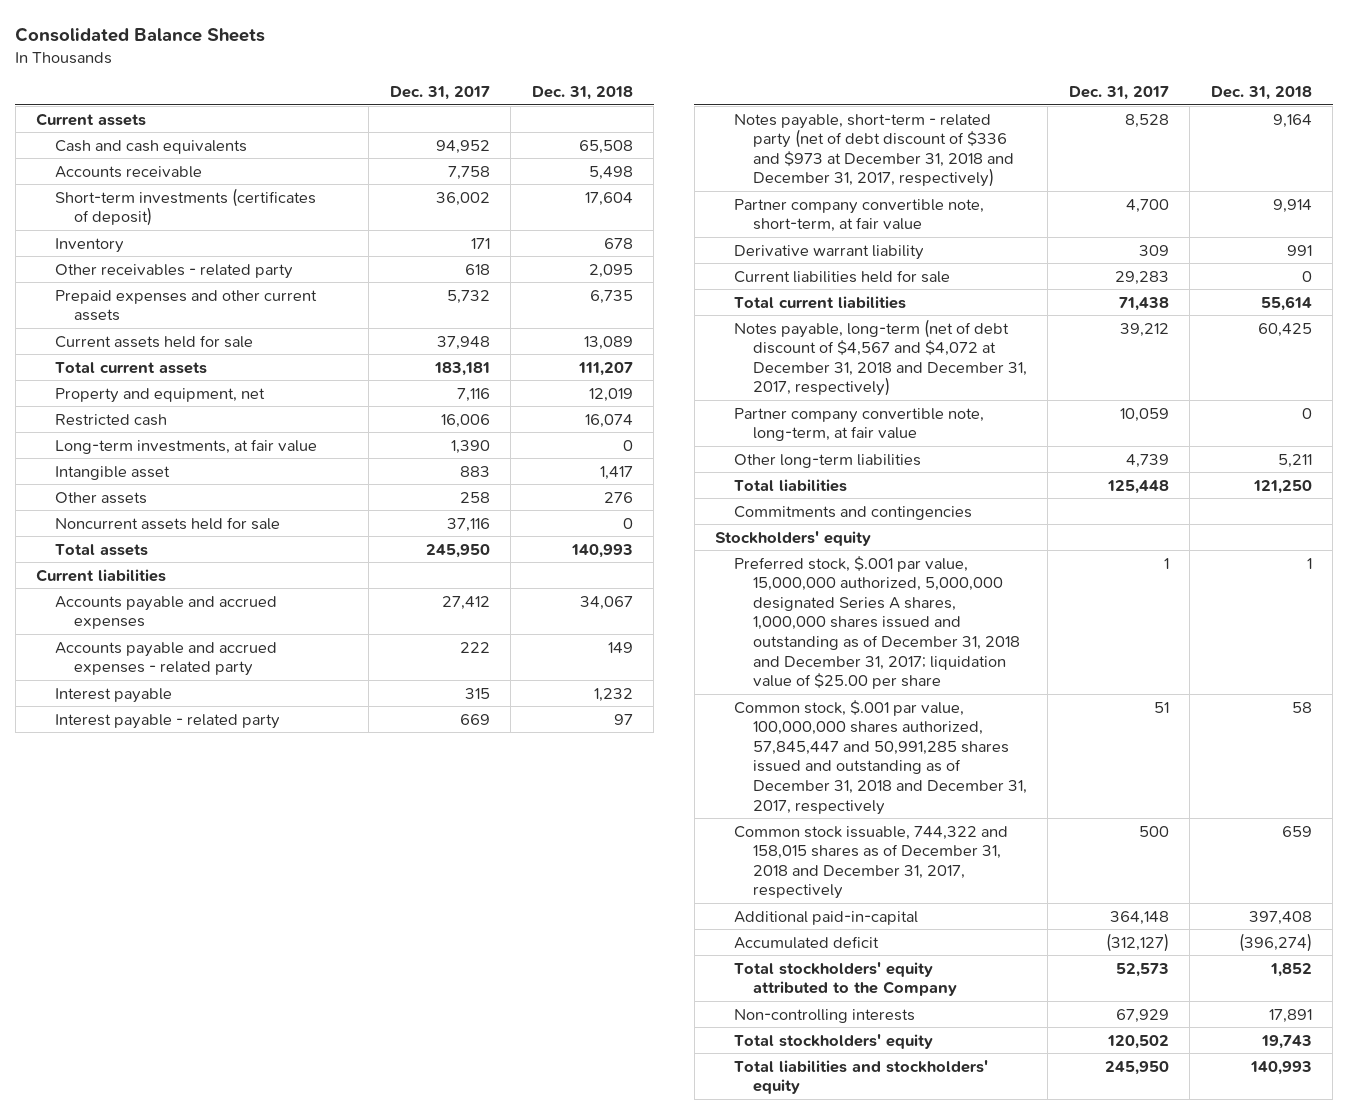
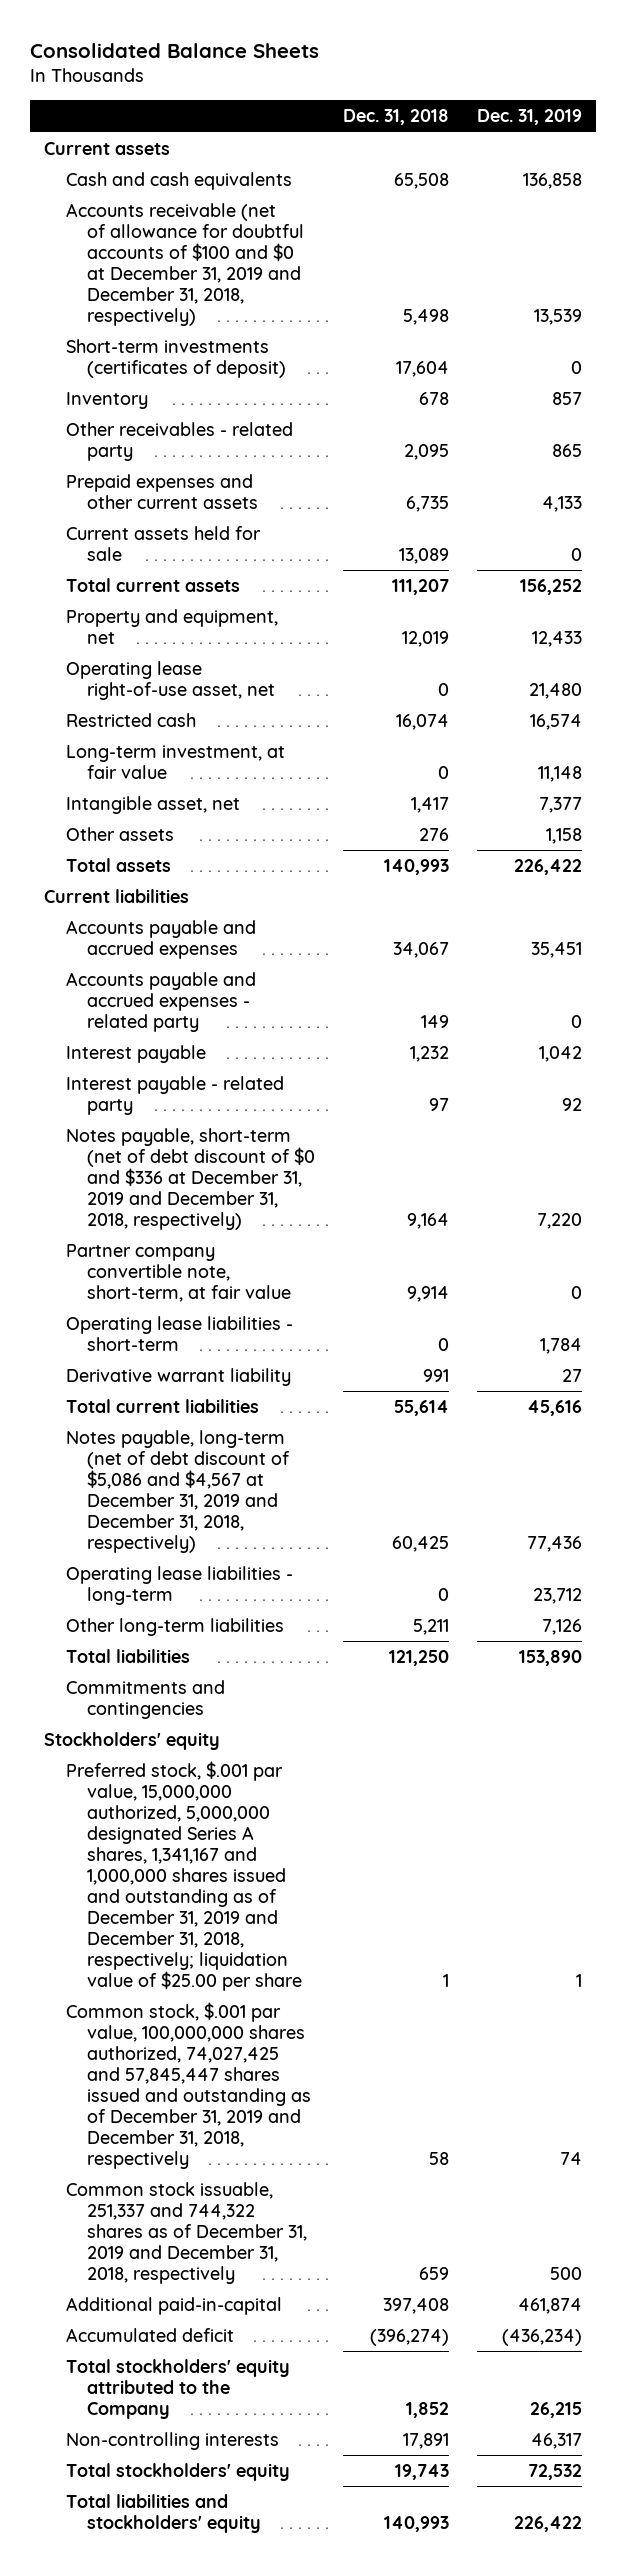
[389,86,490,101] Dec. 31, 2017 -> none
none -> [476,109,582,126] Dec. 31, 2019
[55,165,203,178] Accounts receivable -> [65,203,305,327] Accounts receivable (net of allowance for doubtful accounts of $100 and $0 at December 31, 2019 and December 31, 2018, respectively)
none -> [65,661,276,701] Operating lease right-of-use asset, net
[55,438,318,454] Long-term investments, at fair value -> [65,745,285,780] Long-term investment, at fair value
[55,465,171,480] Intangible asset -> [65,796,240,815] Intangible asset, net
[55,516,281,530] Noncurrent assets held for sale -> none
[734,113,1014,188] Notes payable, short-term - related party (net of debt discount of $336 and $973 at December 31, 2018 and December 31, 2017, respectively) -> [65,1128,316,1231] Notes payable, short-term (net of debt discount of $0 and $336 at December 31, 2019 and December 31, 2018, respectively)
none -> [65,1316,293,1352] Operating lease liabilities - short-term
[734,269,951,283] Current liabilities held for sale -> none
[734,407,985,442] Partner company convertible note, long-term, at fair value -> none
[734,318,1027,397] Notes payable, long-term (net of debt discount of $4,567 and $4,072 at December 31, 2018 and December 31, 2017, respectively) -> [65,1430,291,1554] Notes payable, long-term (net of debt discount of $5,086 and $4,567 at December 31, 2019 and December 31, 2018, respectively)
none -> [65,1566,293,1606] Operating lease liabilities - long-term
[734,555,1020,690] Preferred stock, $.001 par value, 15,000,000 authorized, 5,000,000 designated Series A shares, 1,000,000 shares issued and outstanding as of December 31, 2018 and December 31, 2017; liquidation value of $25.00 per share -> [65,1761,303,1992] Preferred stock, $.001 par value, 15,000,000 authorized, 5,000,000 designated Series A shares, 1,341,167 and 1,000,000 shares issued and outstanding as of December 31, 2019 and December 31, 2018, respectively; liquidation value of $25.00 per share
[734,699,1027,815] Common stock, $.001 par value, 100,000,000 shares authorized, 57,845,447 and 50,991,285 shares issued and outstanding as of December 31, 2018 and December 31, 2017, respectively -> [65,2002,312,2170] Common stock, $.001 par value, 100,000,000 shares authorized, 74,027,425 and 57,845,447 shares issued and outstanding as of December 31, 2019 and December 31, 2018, respectively
[734,825,1009,900] Common stock issuable, 744,322 and 158,015 shares as of December 31, 2018 and December 31, 2017, respectively -> [65,2182,308,2285] Common stock issuable, 251,337 and 744,322 shares as of December 31, 2019 and December 31, 2018, respectively

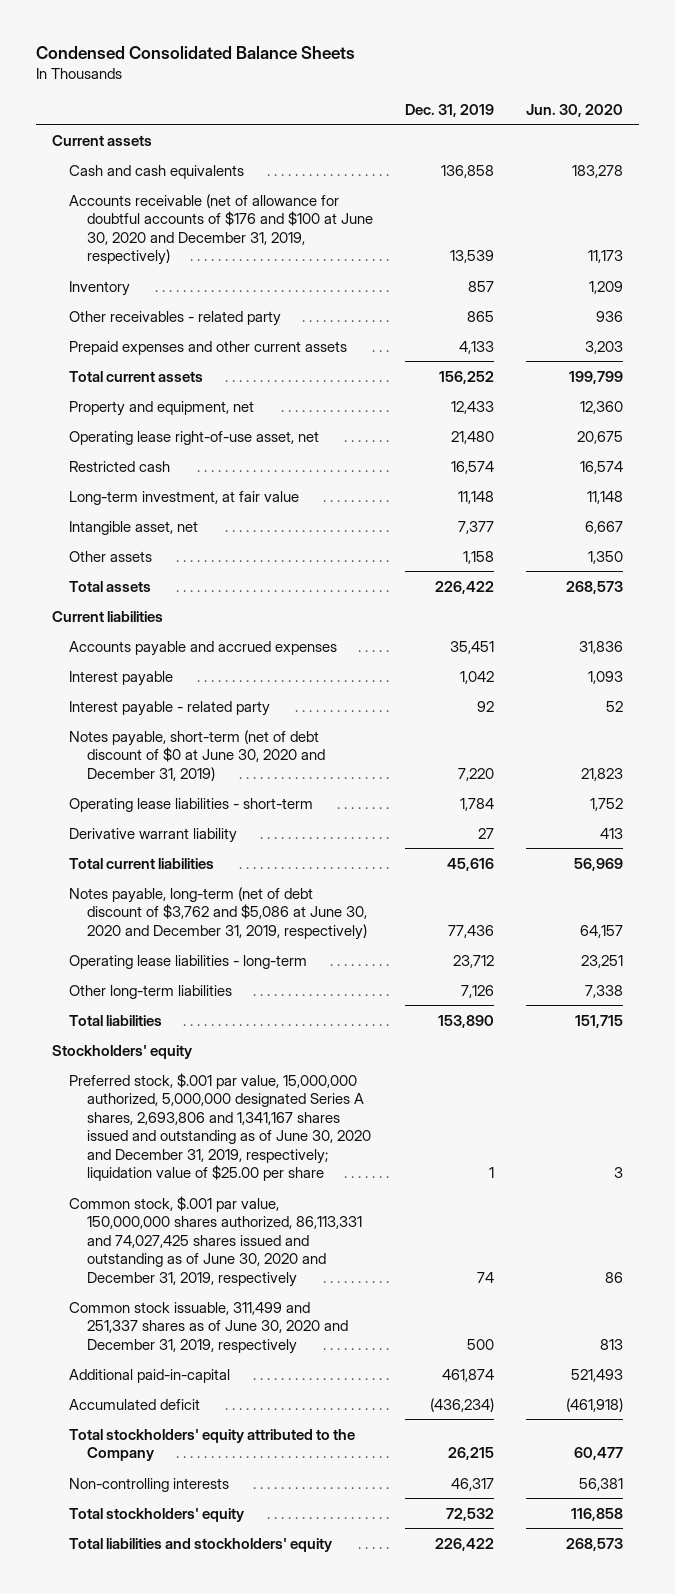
[30,43,320,59] Consolidated Balance Sheets -> [35,45,355,59] Condensed Consolidated Balance Sheets
[342,109,449,126] Dec. 31, 2018 -> none
none -> [526,103,624,117] Jun. 30, 2020
[65,339,287,379] Short-term investments (certificates of deposit) -> none
[65,203,305,327] Accounts receivable (net of allowance for doubtful accounts of $100 and $0 at December 31, 2019 and December 31, 2018, respectively) -> [69,193,374,266] Accounts receivable (net of allowance for doubtful accounts of $176 and $100 at June 30, 2020 and December 31, 2019, respectively)
[65,526,261,562] Current assets held for sale -> none
[65,972,256,1033] Accounts payable and accrued expenses - related party -> none
[65,1244,292,1303] Partner company convertible note, short-term, at fair value -> none
[65,1128,316,1231] Notes payable, short-term (net of debt discount of $0 and $336 at December 31, 2019 and December 31, 2018, respectively) -> [69,729,326,781] Notes payable, short-term (net of debt discount of $0 at June 30, 2020 and December 31, 2019)
[65,1430,291,1554] Notes payable, long-term (net of debt discount of $5,086 and $4,567 at December 31, 2019 and December 31, 2018, respectively) -> [69,886,368,940] Notes payable, long-term (net of debt discount of $3,762 and $5,086 at June 30, 2020 and December 31, 2019, respectively)
[65,1680,225,1720] Commitments and contingencies -> none
[65,1761,303,1992] Preferred stock, $.001 par value, 15,000,000 authorized, 5,000,000 designated Series A shares, 1,341,167 and 1,000,000 shares issued and outstanding as of December 31, 2019 and December 31, 2018, respectively; liquidation value of $25.00 per share -> [69,1072,372,1182] Preferred stock, $.001 par value, 15,000,000 authorized, 5,000,000 designated Series A shares, 2,693,806 and 1,341,167 shares issued and outstanding as of June 30, 2020 and December 31, 2019, respectively; liquidation value of $25.00 per share
[65,2002,312,2170] Common stock, $.001 par value, 100,000,000 shares authorized, 74,027,425 and 57,845,447 shares issued and outstanding as of December 31, 2019 and December 31, 2018, respectively -> [69,1195,363,1287] Common stock, $.001 par value, 150,000,000 shares authorized, 86,113,331 and 74,027,425 shares issued and outstanding as of June 30, 2020 and December 31, 2019, respectively
[65,2182,308,2285] Common stock issuable, 251,337 and 744,322 shares as of December 31, 2019 and December 31, 2018, respectively -> [69,1301,349,1354] Common stock issuable, 311,499 and 251,337 shares as of June 30, 2020 and December 31, 2019, respectively

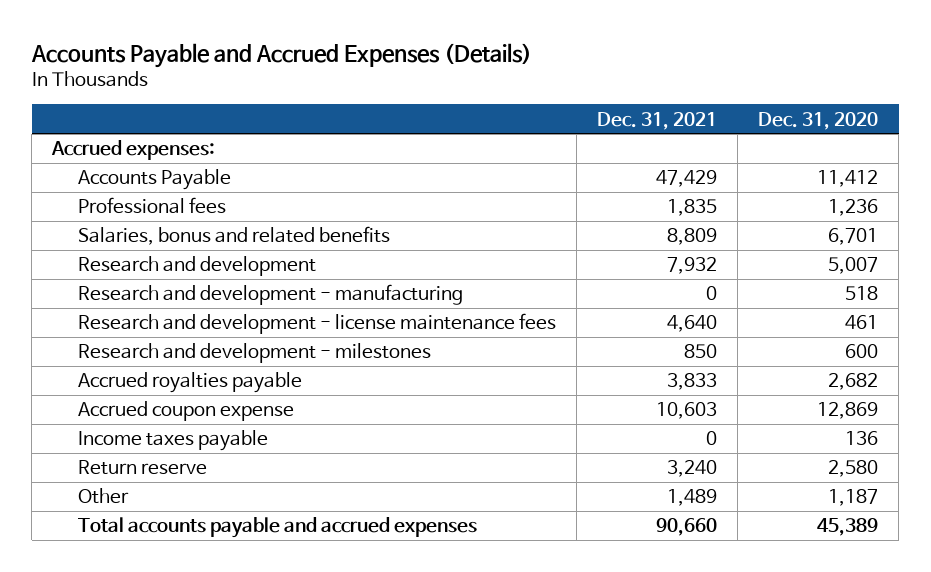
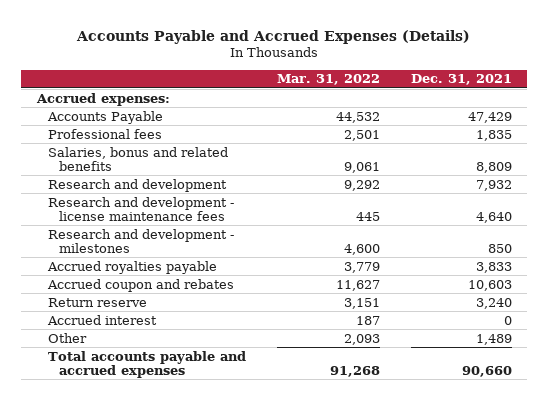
[758,111,879,130] Dec. 31, 2020 -> none
none -> [276,74,380,86] Mar. 31, 2022
[77,284,463,306] Research and development - manufacturing -> none
[77,430,268,452] Income taxes payable -> none
[77,401,294,422] Accrued coupon expense -> [46,278,234,292] Accrued coupon and rebates
none -> [46,314,157,325] Accrued interest

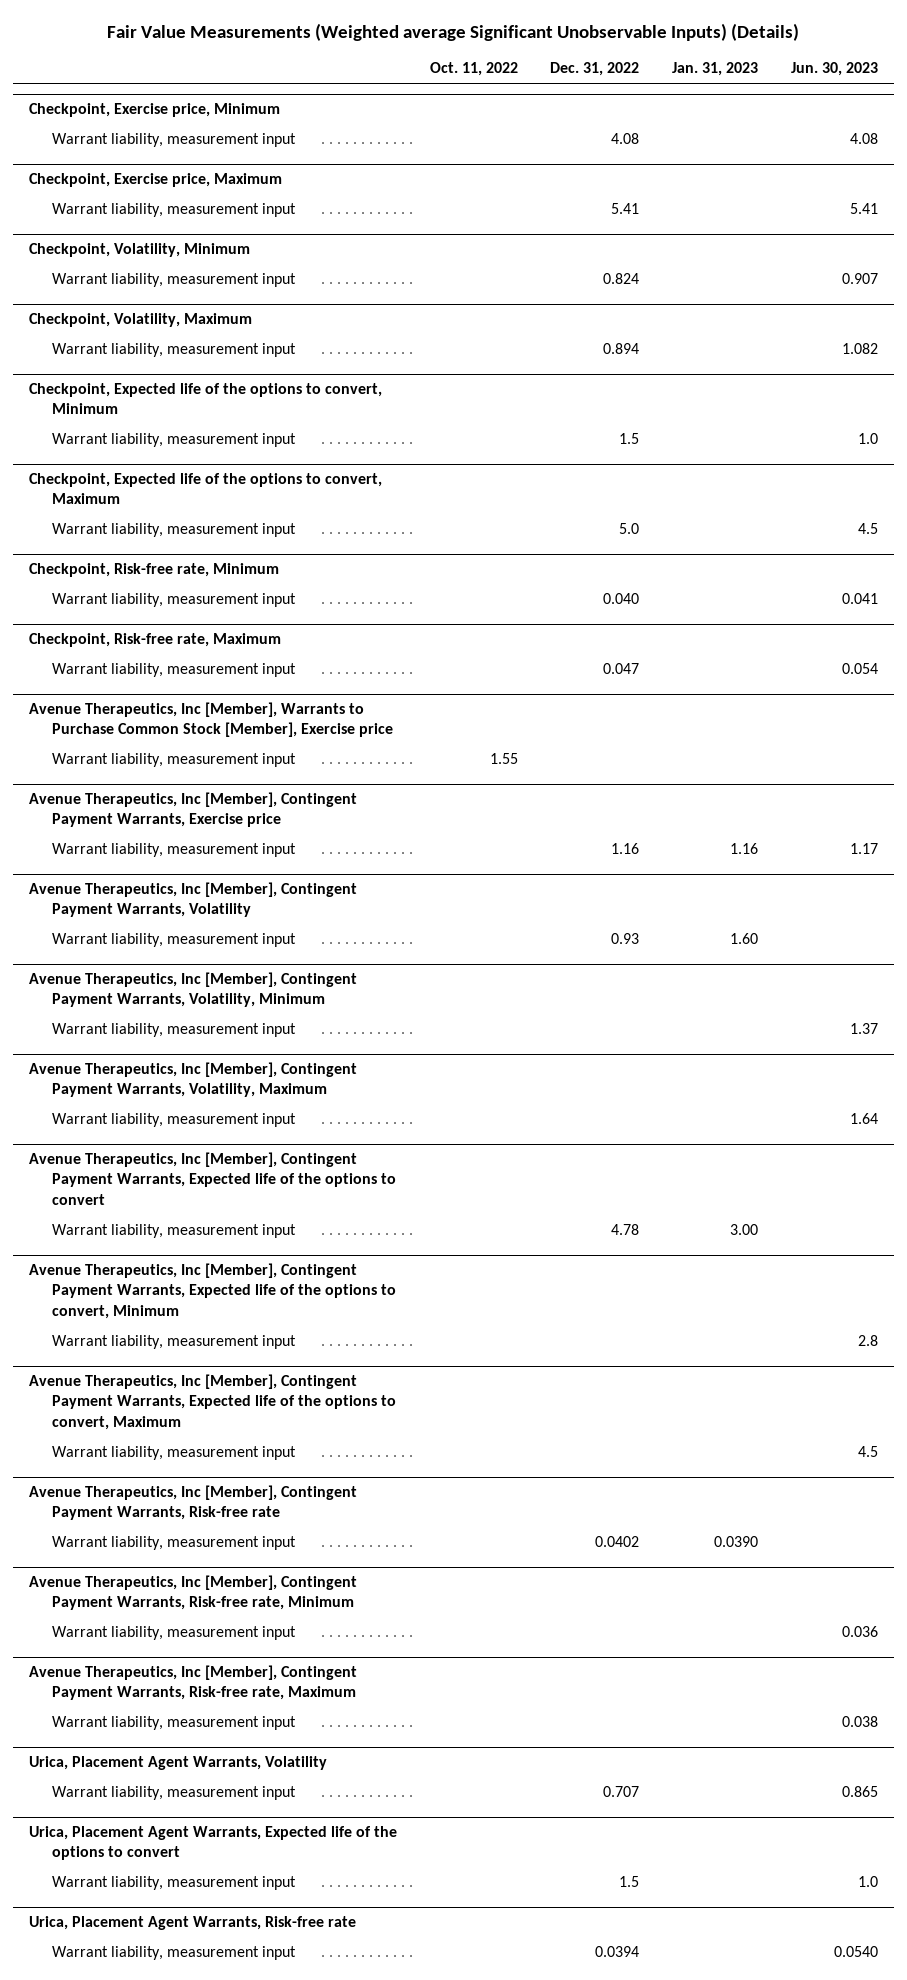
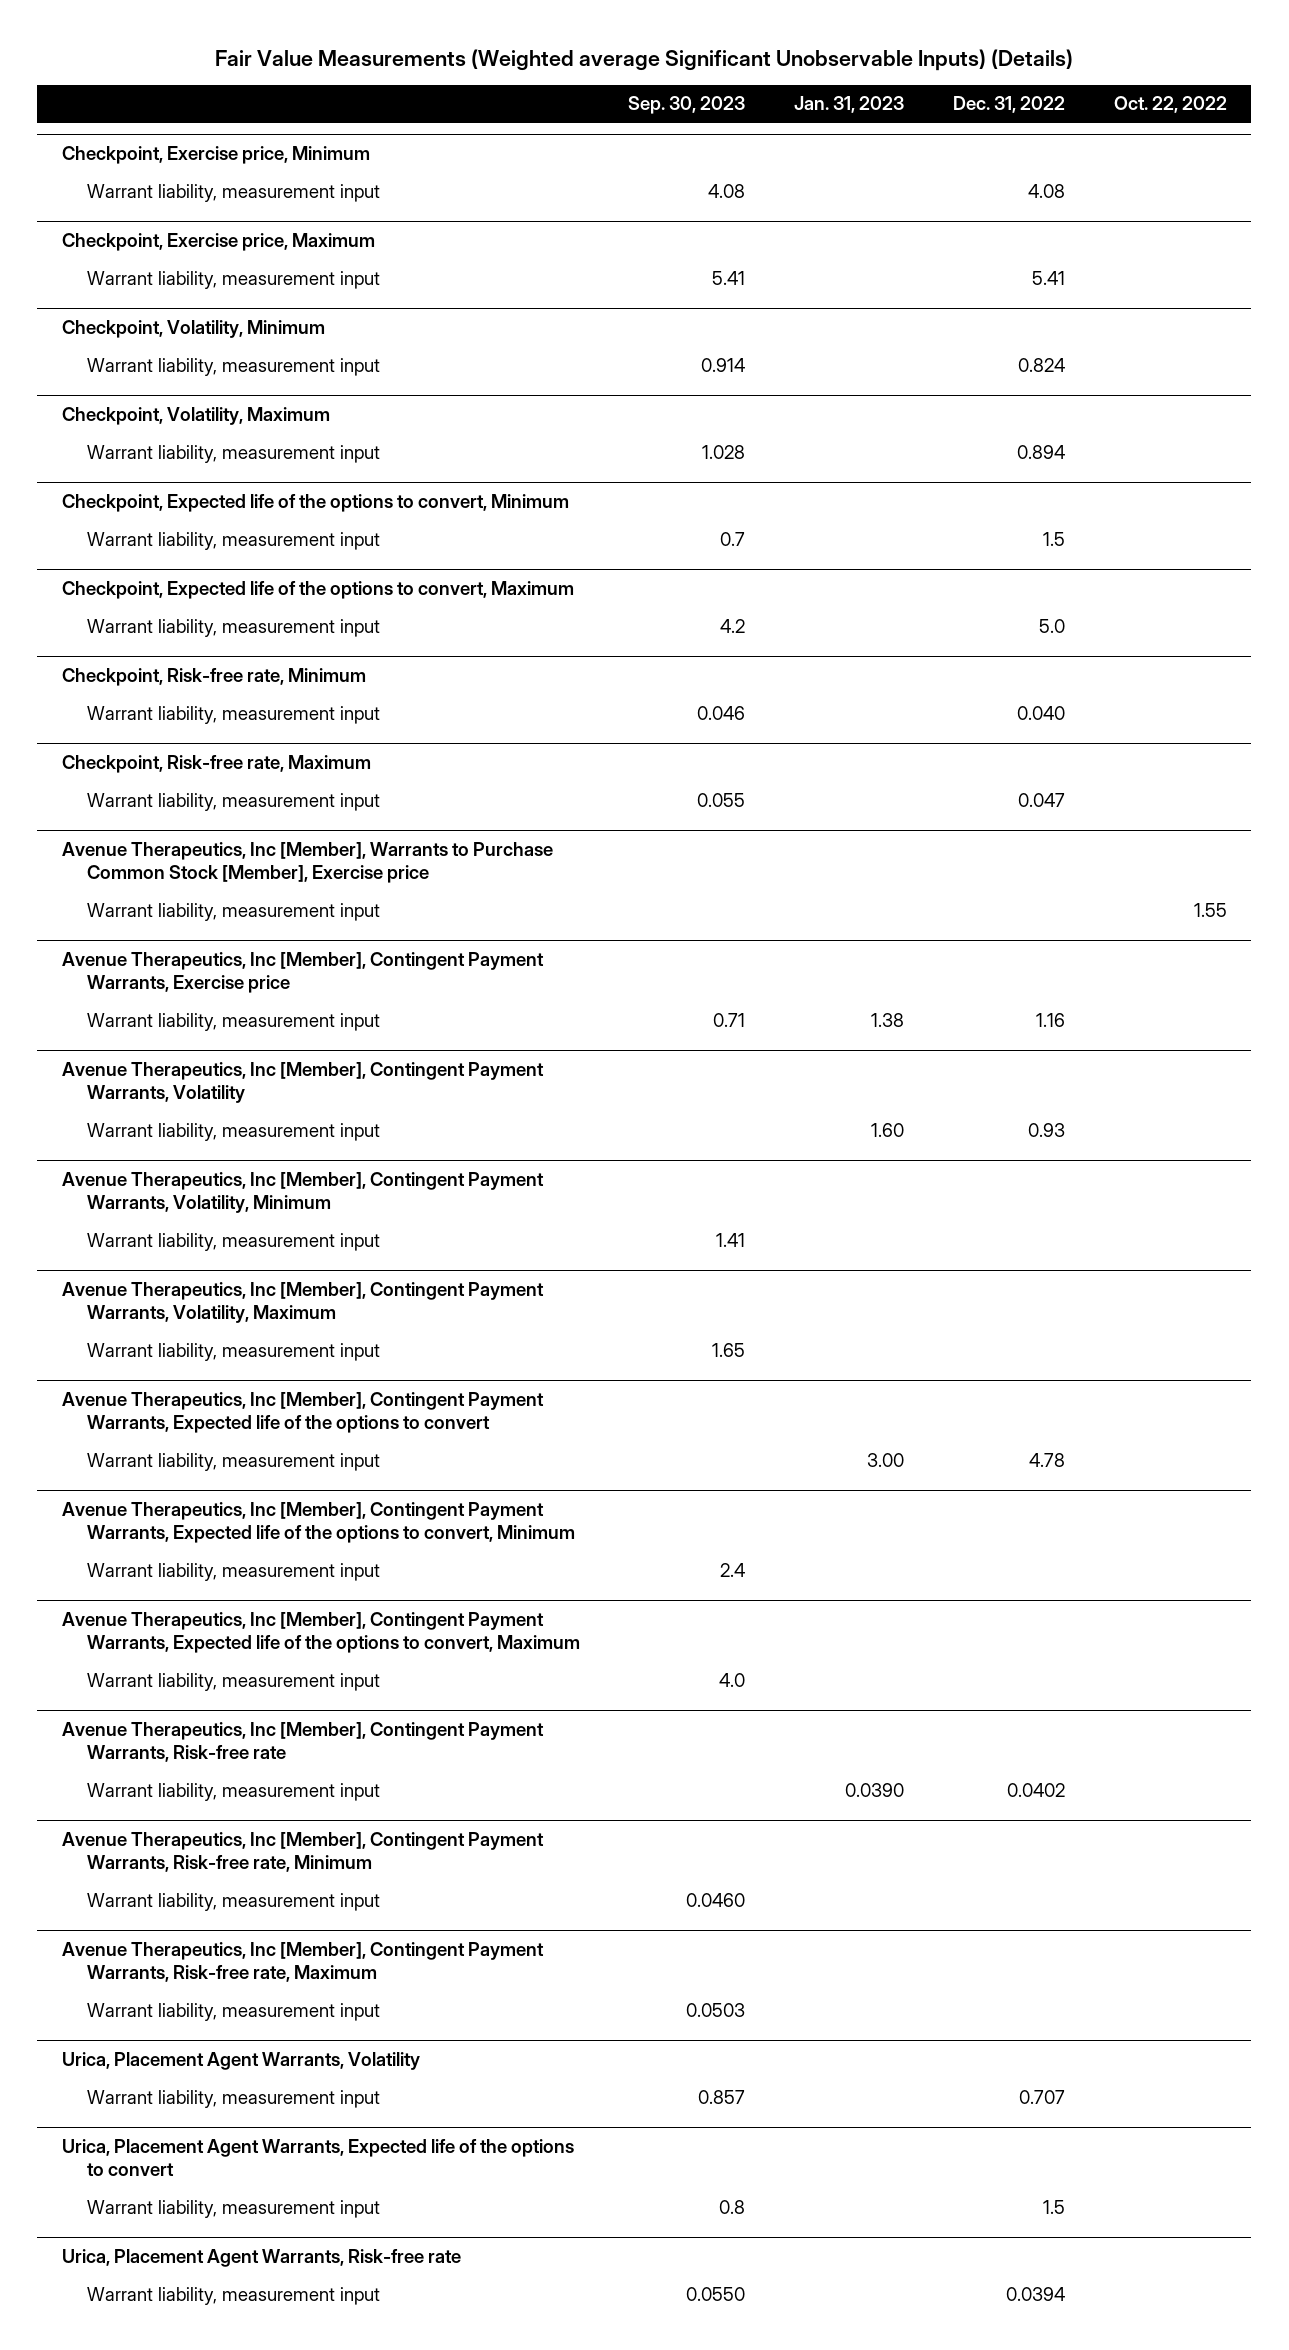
[429,62,518,77] Oct. 11, 2022 -> none
[790,62,878,77] Jun. 30, 2023 -> none
none -> [628,96,746,115] Sep. 30, 2023
none -> [1113,96,1227,114] Oct. 22, 2022
[730,843,759,855] 1.16 -> [871,1012,905,1027] 1.38

